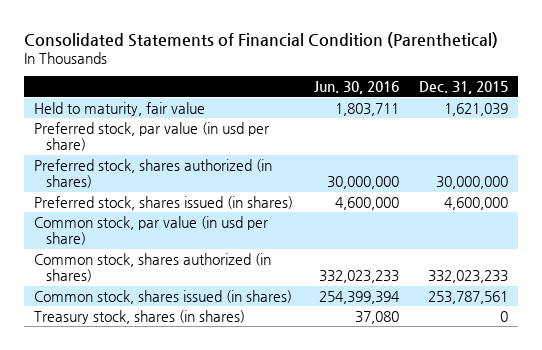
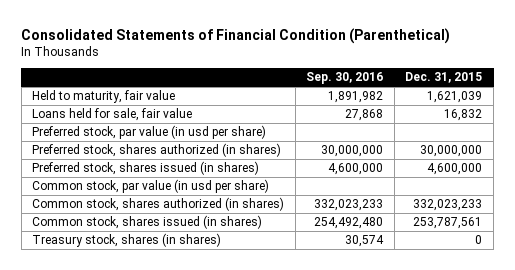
[313,81,399,95] Jun. 30, 2016 -> none
none -> [306,72,384,85] Sep. 30, 2016
none -> [32,108,193,122] Loans held for sale, fair value

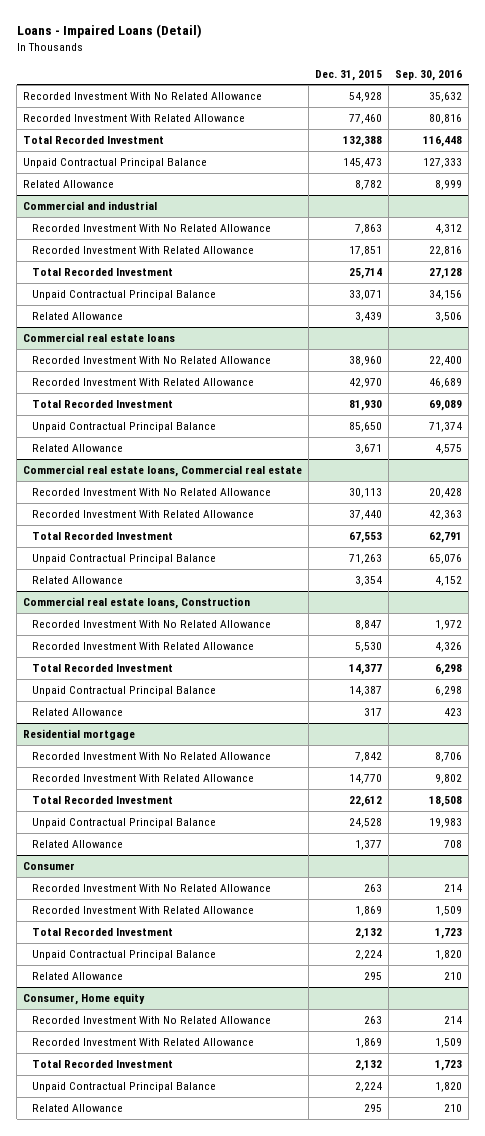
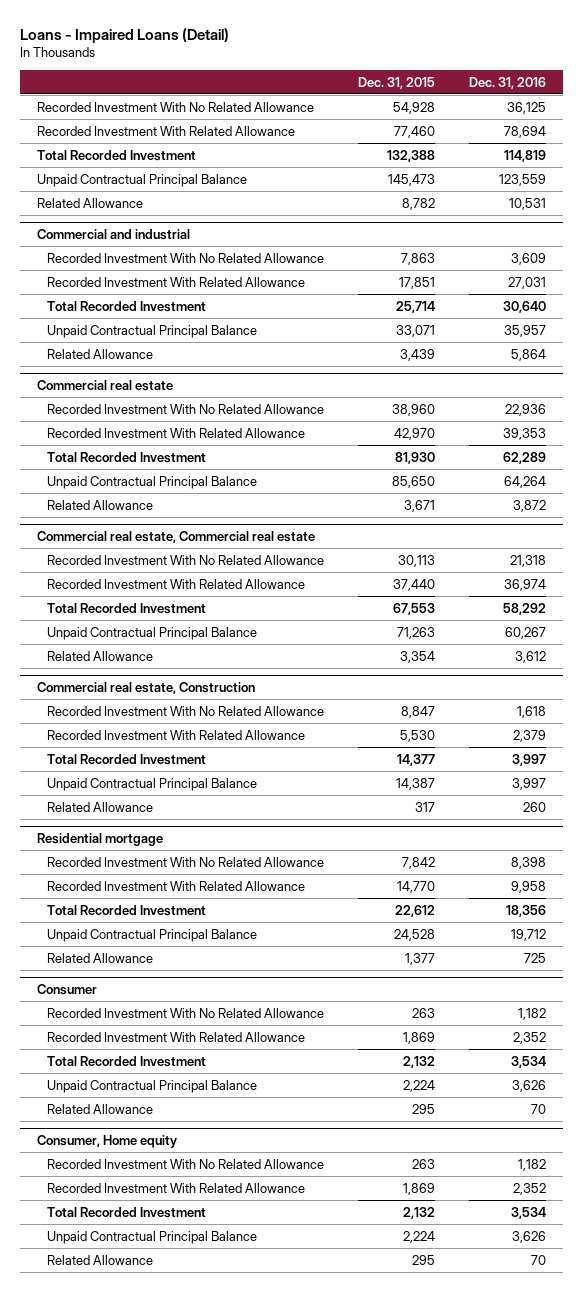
[395,69,463,81] Sep. 30, 2016 -> none
none -> [468,76,546,89] Dec. 31, 2016
[23,333,176,343] Commercial real estate loans -> [37,380,174,392] Commercial real estate
[23,465,303,478] Commercial real estate loans, Commercial real estate -> [37,531,316,544] Commercial real estate, Commercial real estate
[23,597,251,610] Commercial real estate loans, Construction -> [37,682,256,695] Commercial real estate, Construction

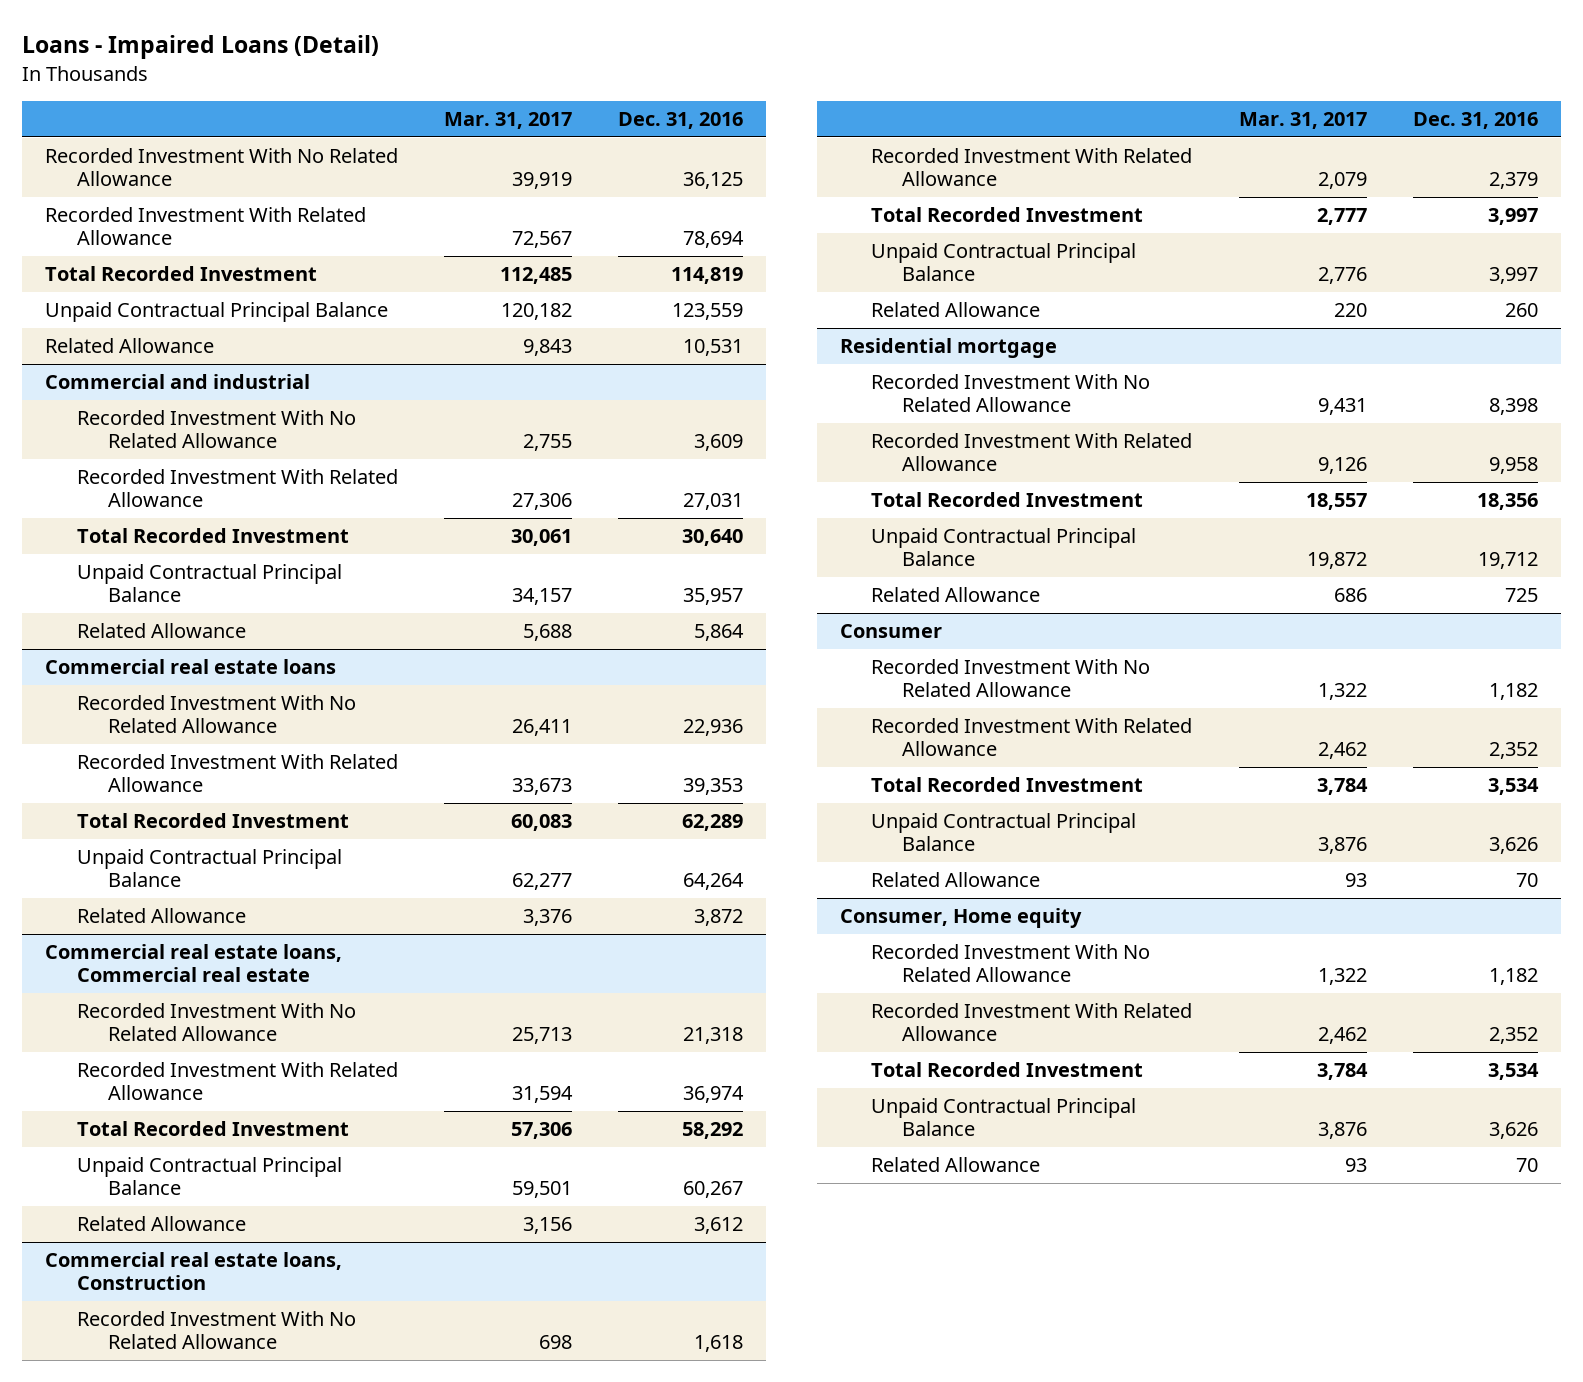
[357,76,435,89] Dec. 31, 2015 -> none
none -> [444,111,573,129] Mar. 31, 2017
[37,380,174,392] Commercial real estate -> [45,659,337,675] Commercial real estate loans
[37,531,316,544] Commercial real estate, Commercial real estate -> [45,944,343,983] Commercial real estate loans, Commercial real estate
[37,682,256,695] Commercial real estate, Construction -> [45,1252,343,1291] Commercial real estate loans, Construction

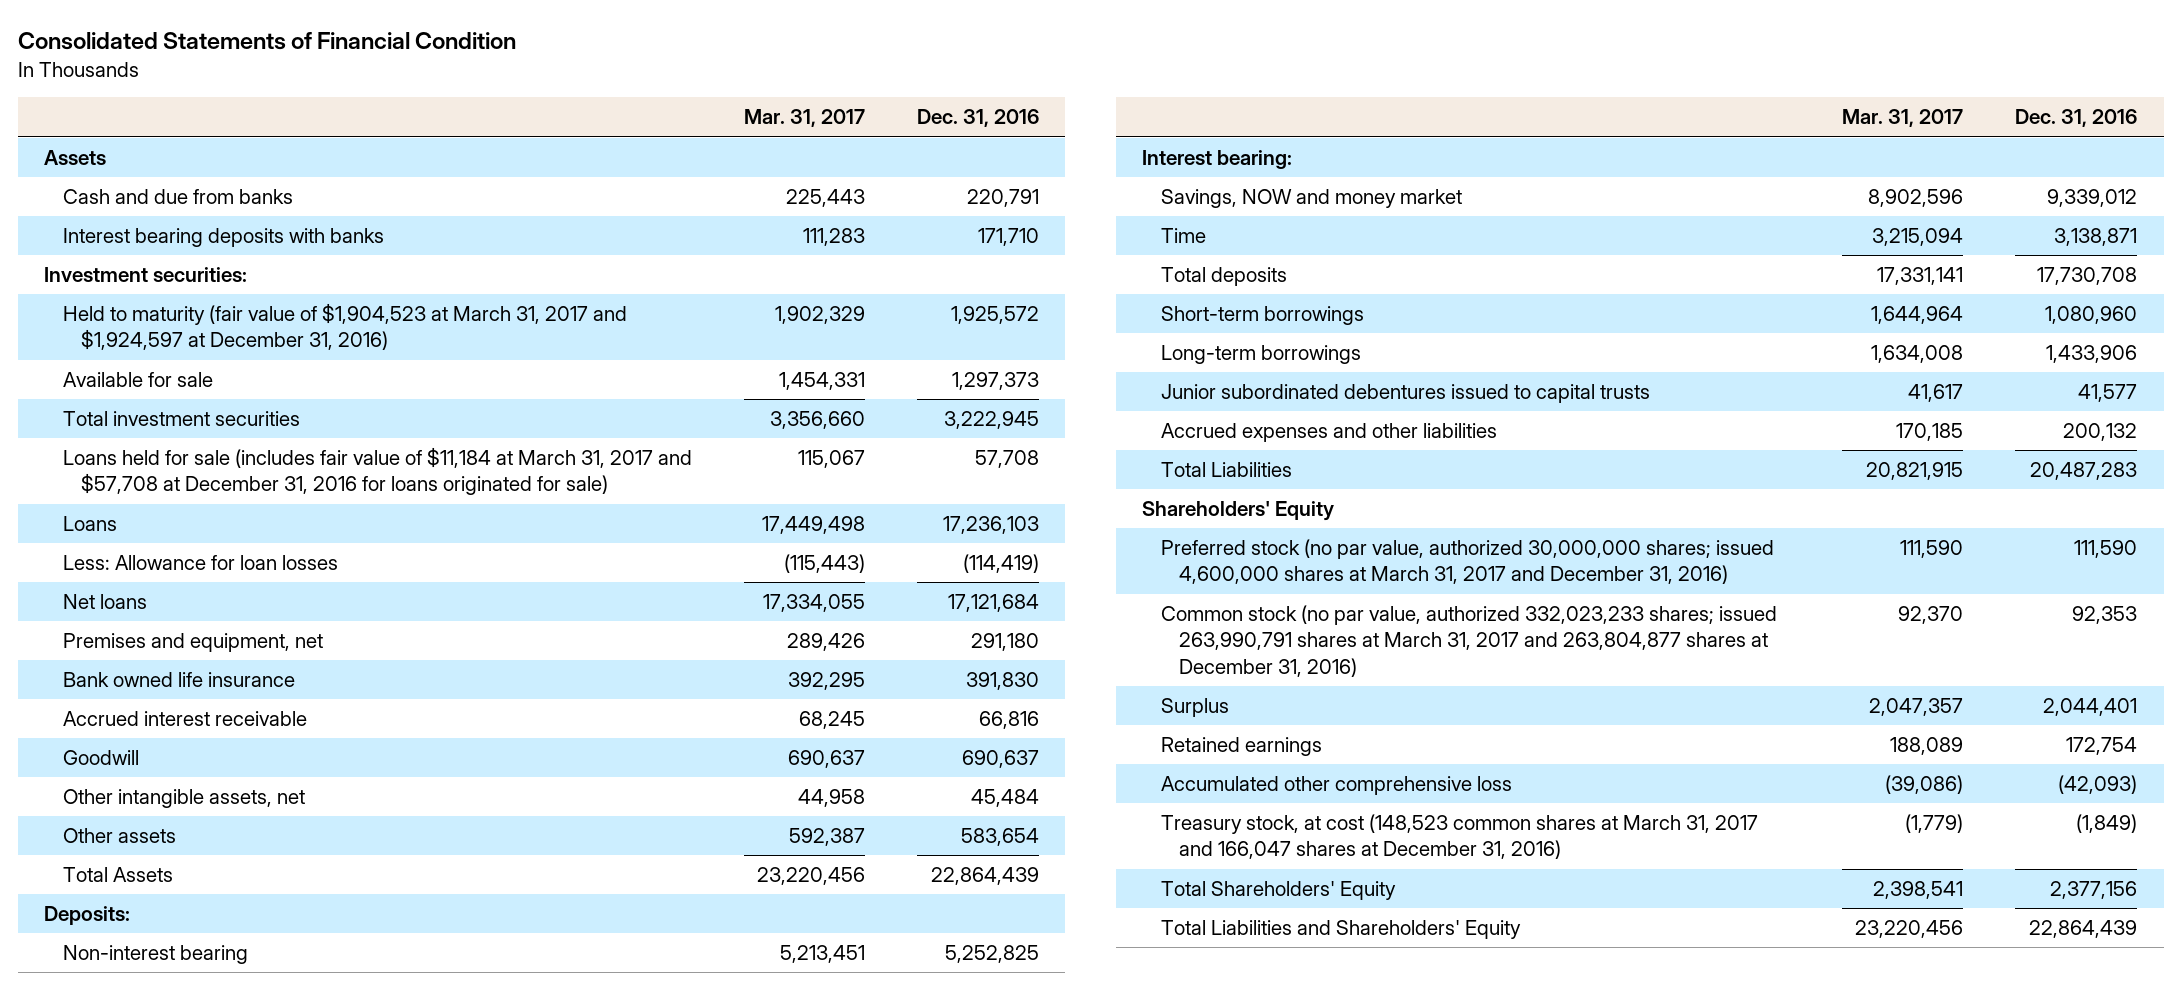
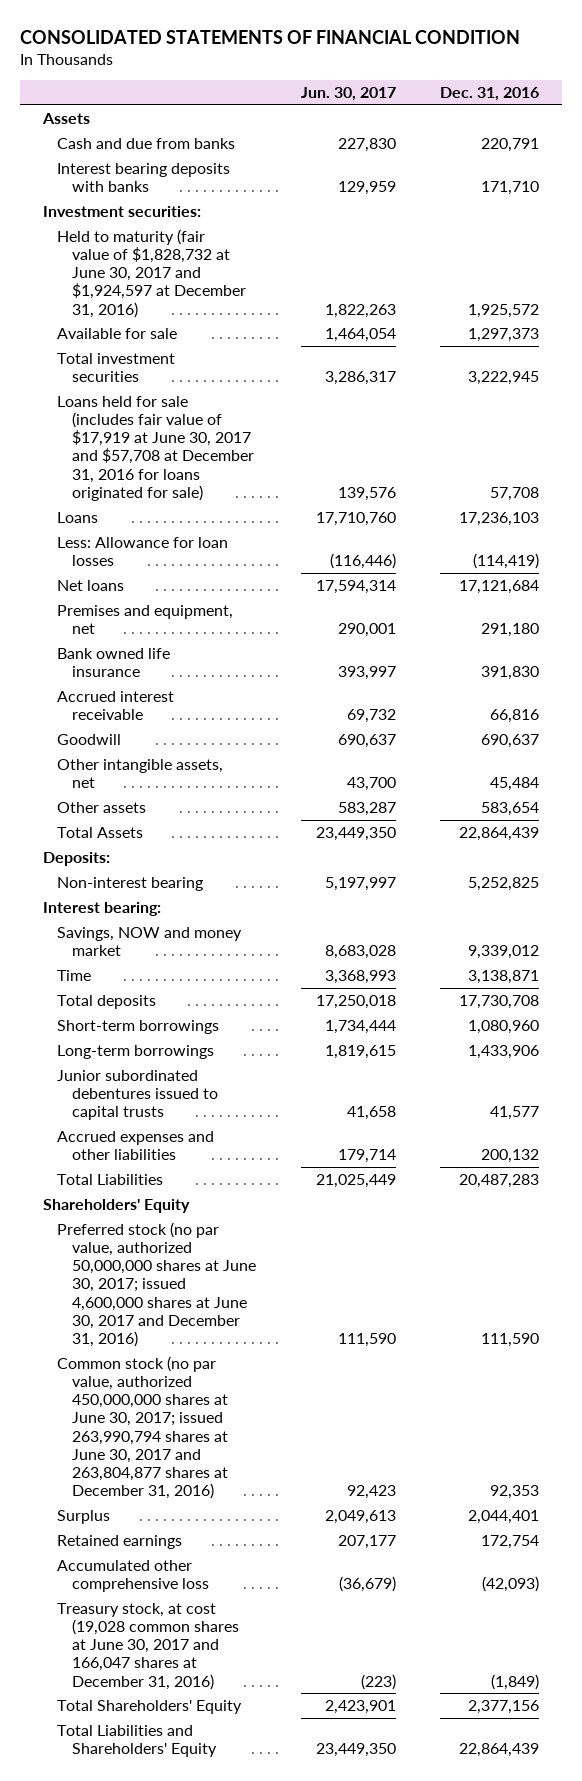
[17,32,516,51] Consolidated Statements of Financial Condition -> [20,30,521,45] CONSOLIDATED STATEMENTS OF FINANCIAL CONDITION
[743,109,865,128] Mar. 31, 2017 -> none
none -> [300,87,396,102] Jun. 30, 2017
[62,303,627,351] Held to maturity (fair value of $1,904,523 at March 31, 2017 and $1,924,597 at December 31, 2016) -> [57,228,247,318] Held to maturity (fair value of $1,828,732 at June 30, 2017 and $1,924,597 at December 31, 2016)
[62,447,692,496] Loans held for sale (includes fair value of $11,184 at March 31, 2017 and $57,708 at December 31, 2016 for loans originated for sale) -> [57,395,255,501] Loans held for sale (includes fair value of $17,919 at June 30, 2017 and $57,708 at December 31, 2016 for loans originated for sale)
[1160,539,1774,585] Preferred stock (no par value, authorized 30,000,000 shares; issued 4,600,000 shares at March 31, 2017 and December 31, 2016) -> [57,1221,257,1347] Preferred stock (no par value, authorized 50,000,000 shares at June 30, 2017; issued 4,600,000 shares at June 30, 2017 and December 31, 2016)
[1160,605,1777,677] Common stock (no par value, authorized 332,023,233 shares; issued 263,990,791 shares at March 31, 2017 and 263,804,877 shares at December 31, 2016) -> [57,1355,229,1499] Common stock (no par value, authorized 450,000,000 shares at June 30, 2017; issued 263,990,794 shares at June 30, 2017 and 263,804,877 shares at December 31, 2016)
[1160,814,1758,860] Treasury stock, at cost (148,523 common shares at March 31, 2017 and 166,047 shares at December 31, 2016) -> [57,1602,240,1690] Treasury stock, at cost (19,028 common shares at June 30, 2017 and 166,047 shares at December 31, 2016)

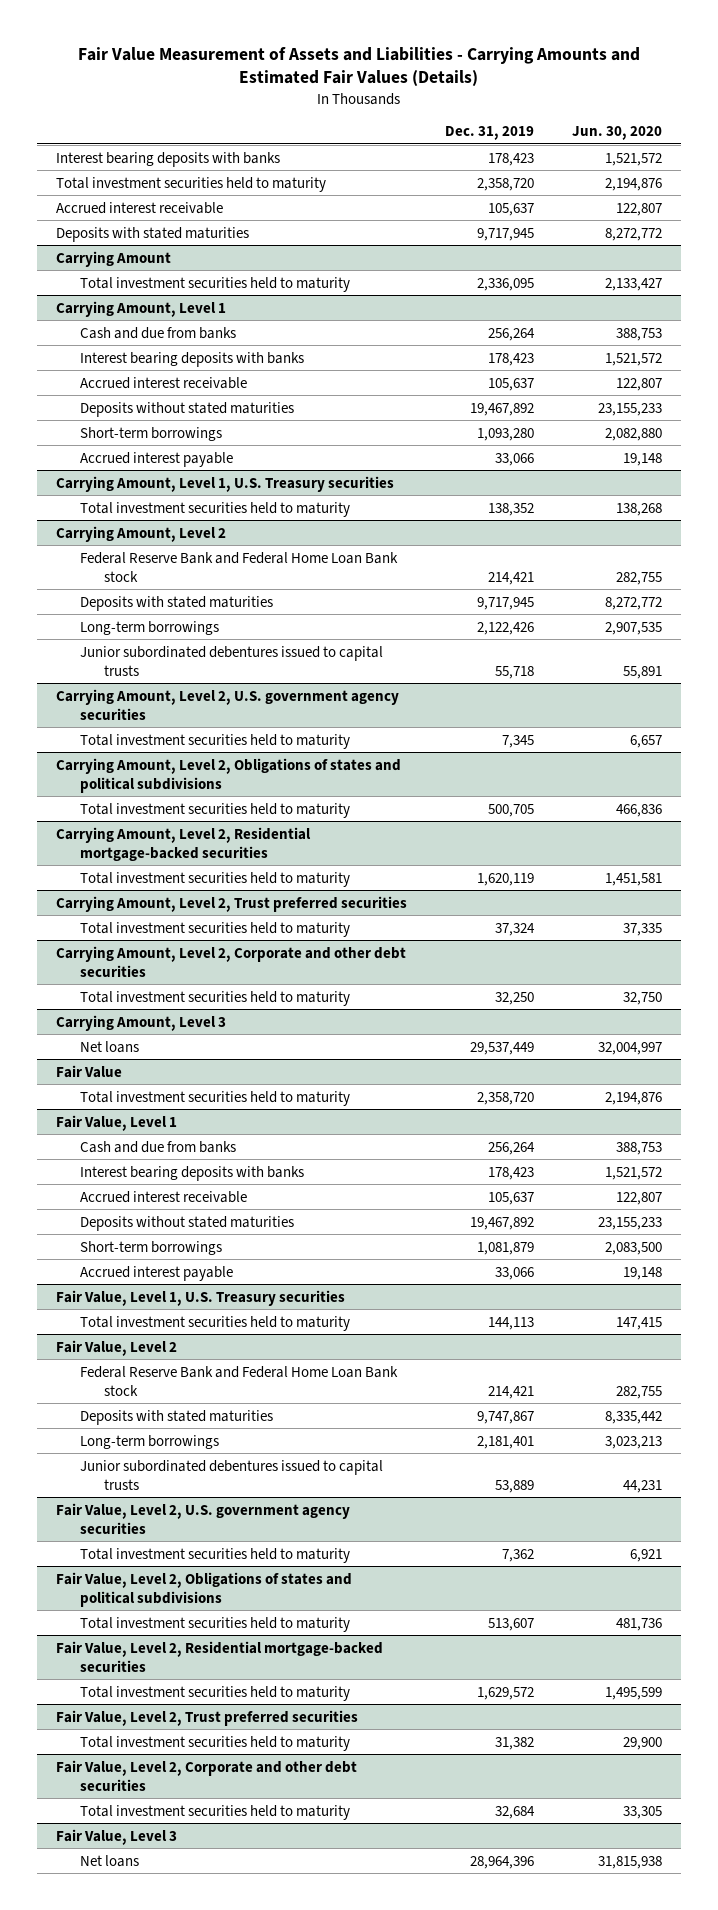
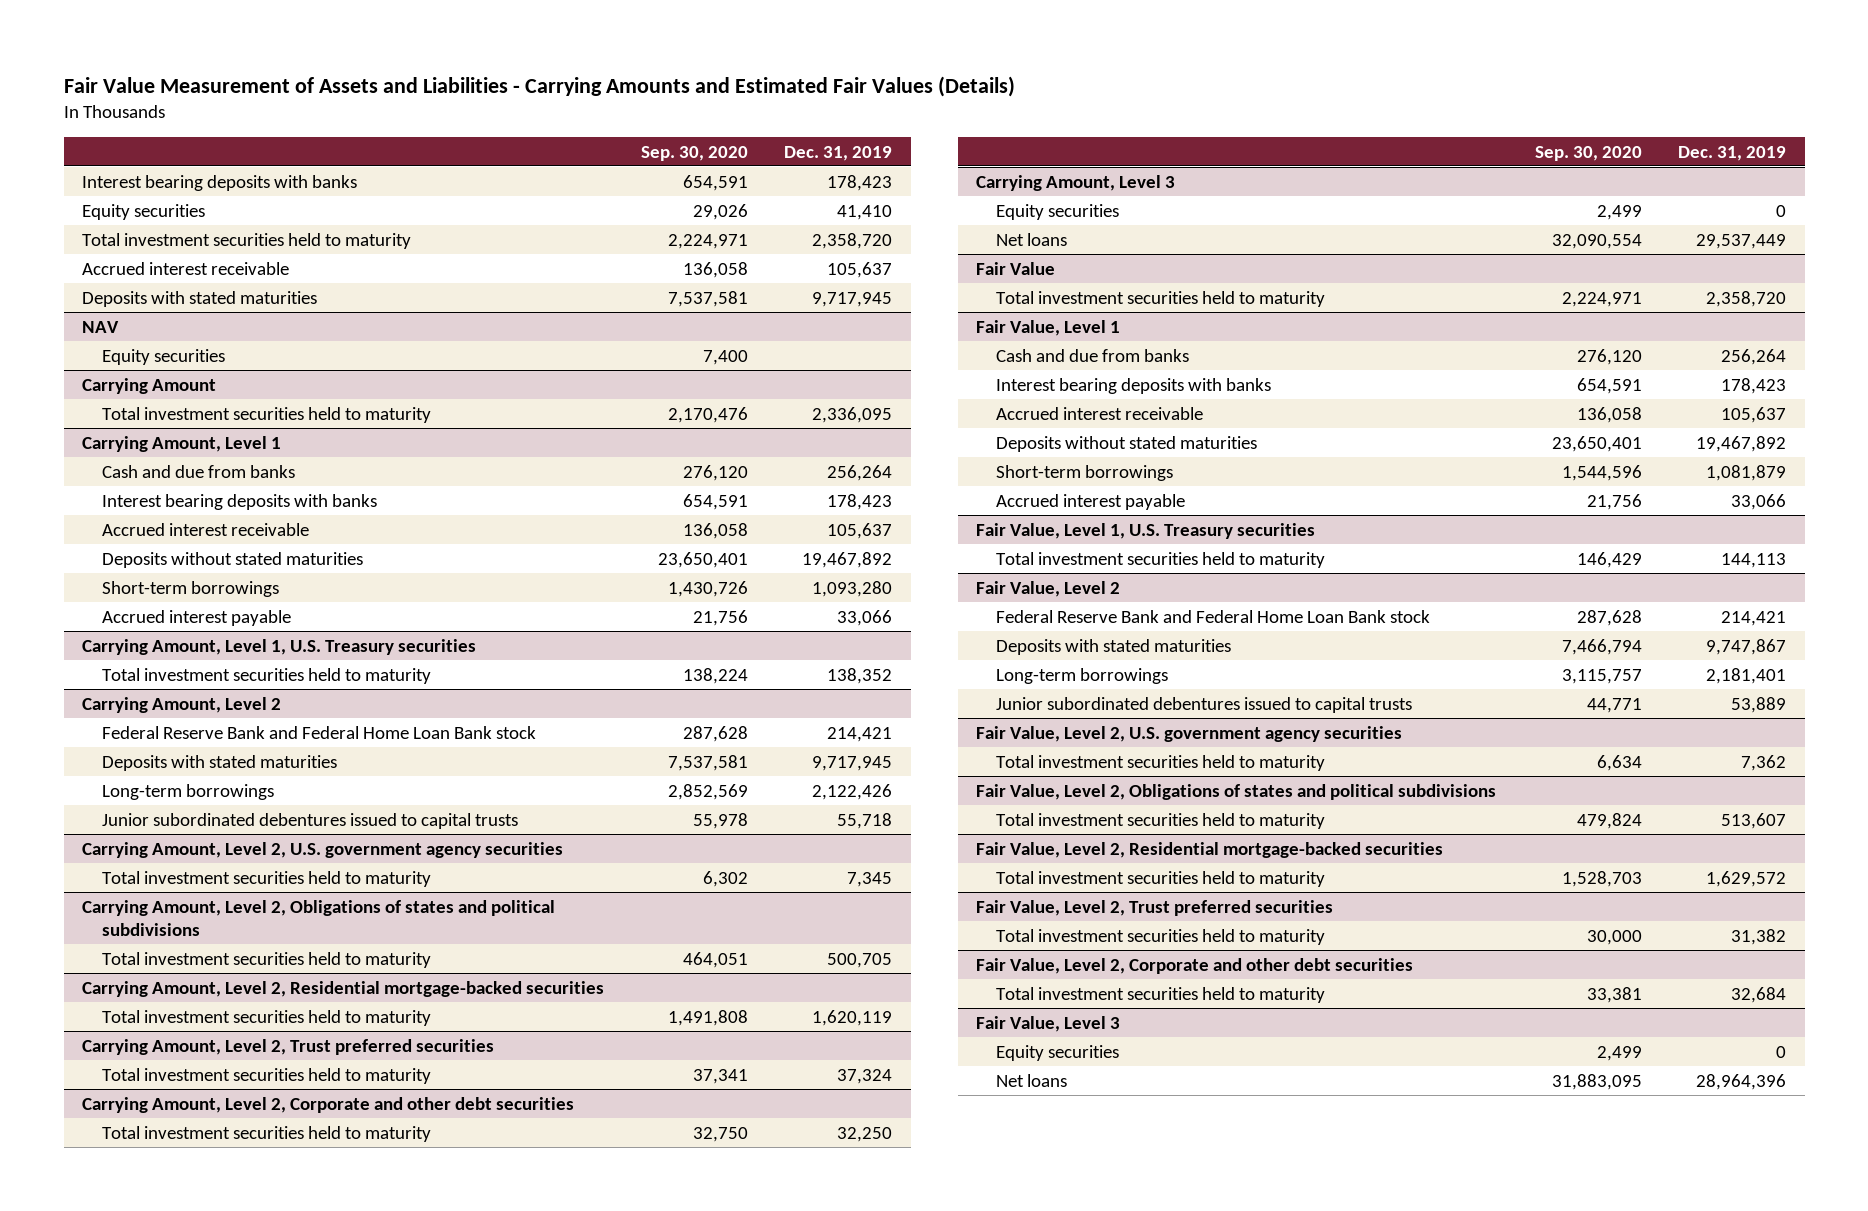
[572,126,663,141] Jun. 30, 2020 -> none
none -> [640,145,748,161] Sep. 30, 2020
none -> [81,203,205,220] Equity securities
none -> [81,320,119,333] NAV
none -> [101,348,225,365] Equity securities
none -> [995,203,1119,220] Equity securities
none -> [995,1044,1119,1061] Equity securities

